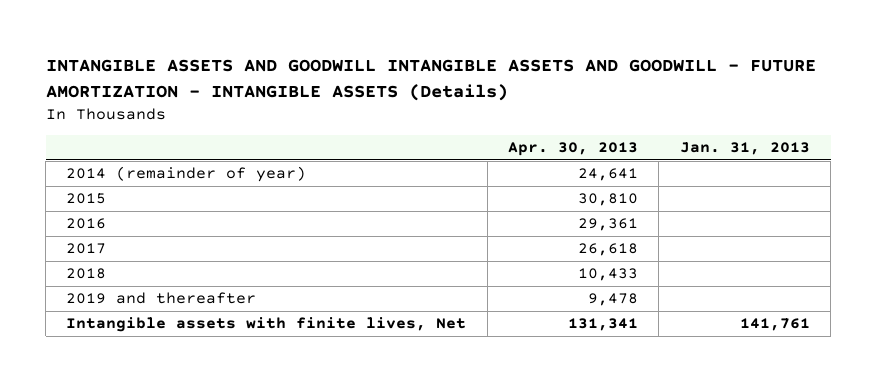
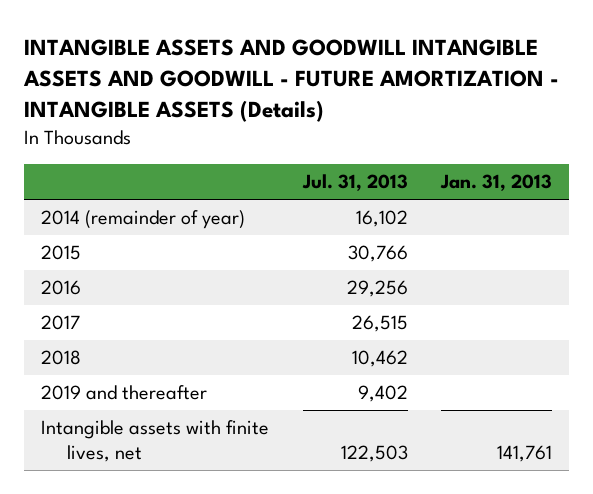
[508,142,639,157] Apr. 30, 2013 -> none
none -> [301,174,408,192] Jul. 31, 2013
[66,317,467,333] Intangible assets with finite lives, Net -> [40,420,269,463] Intangible assets with finite lives, net

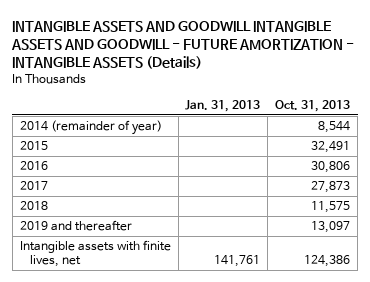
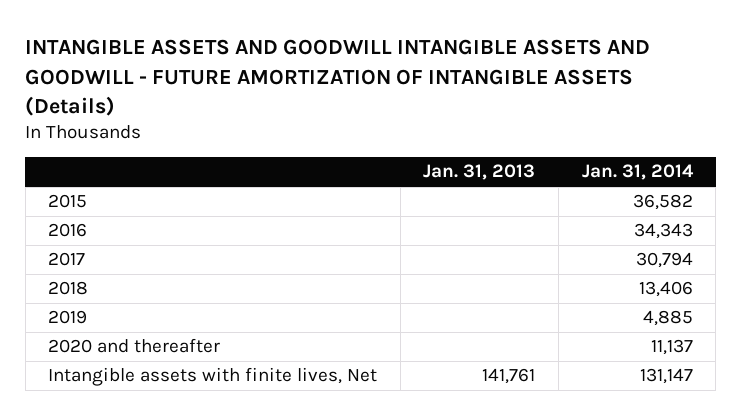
[11,20,355,70] INTANGIBLE ASSETS AND GOODWILL INTANGIBLE ASSETS AND GOODWILL - FUTURE AMORTIZATION - INTANGIBLE ASSETS (Details) -> [25,39,651,116] INTANGIBLE ASSETS AND GOODWILL INTANGIBLE ASSETS AND GOODWILL - FUTURE AMORTIZATION OF INTANGIBLE ASSETS (Details)
[275,100,351,113] Oct. 31, 2013 -> none
none -> [581,164,694,181] Jan. 31, 2014
[19,120,162,136] 2014 (remainder of year) -> none
none -> [48,310,88,325] 2019
[19,220,132,232] 2019 and thereafter -> [48,338,221,354] 2020 and thereafter
[19,240,171,267] Intangible assets with finite lives, net -> [48,367,378,387] Intangible assets with finite lives, Net

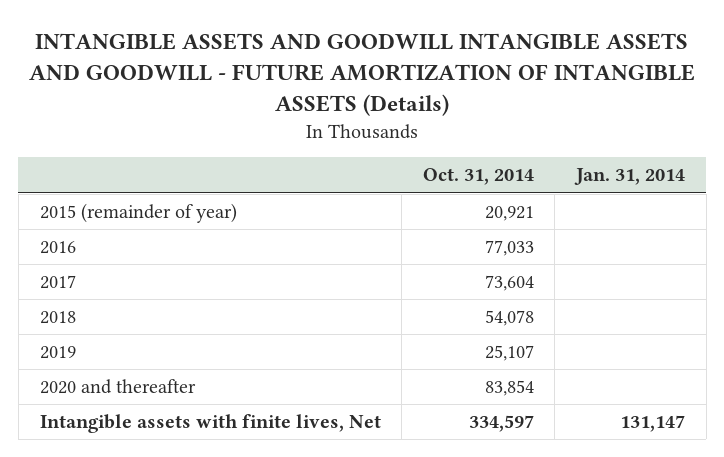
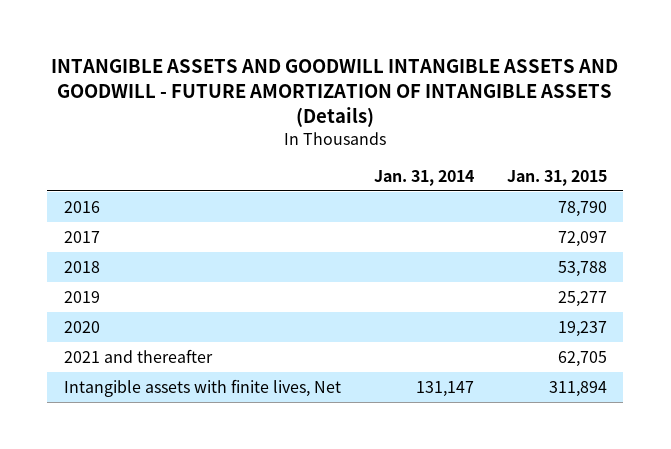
[422,168,534,186] Oct. 31, 2014 -> none
none -> [506,169,607,186] Jan. 31, 2015
[39,203,237,224] 2015 (remainder of year) -> none
none -> [63,320,100,333] 2020
[39,379,196,395] 2020 and thereafter -> [63,348,213,363] 2021 and thereafter

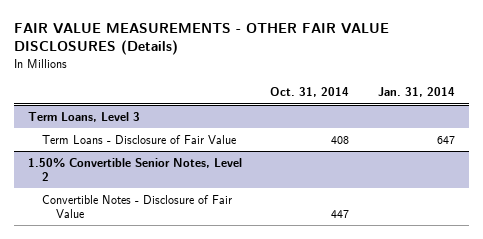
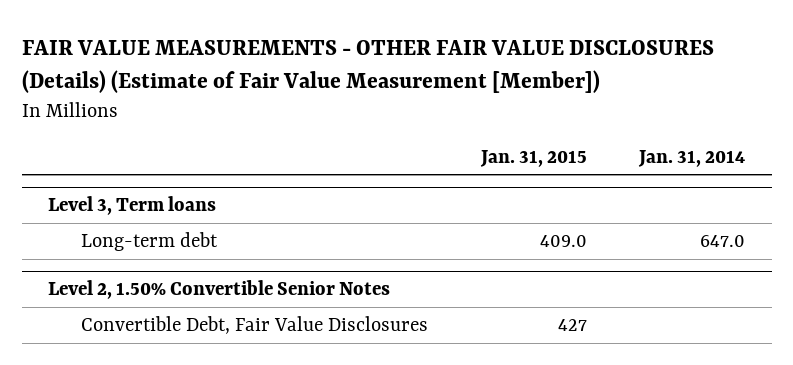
[13,22,389,56] FAIR VALUE MEASUREMENTS - OTHER FAIR VALUE DISCLOSURES (Details) -> [21,40,714,94] FAIR VALUE MEASUREMENTS - OTHER FAIR VALUE DISCLOSURES (Details) (Estimate of Fair Value Measurement [Member])
[270,87,350,98] Oct. 31, 2014 -> none
none -> [479,149,587,167] Jan. 31, 2015
[42,134,237,144] Term Loans - Disclosure of Fair Value -> none
[27,111,140,122] Term Loans, Level 3 -> [48,196,217,216] Level 3, Term loans
none -> [80,231,218,251] Long-term debt
[27,157,242,182] 1.50% Convertible Senior Notes, Level 2 -> [48,280,391,300] Level 2, 1.50% Convertible Senior Notes
[42,194,233,219] Convertible Notes - Disclosure of Fair Value -> [80,315,428,334] Convertible Debt, Fair Value Disclosures

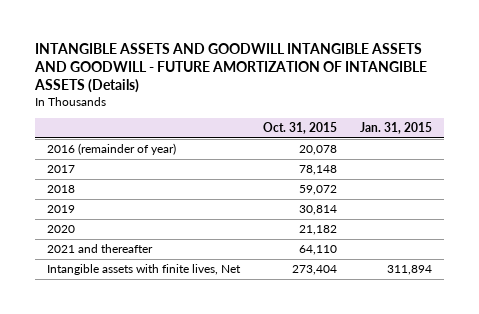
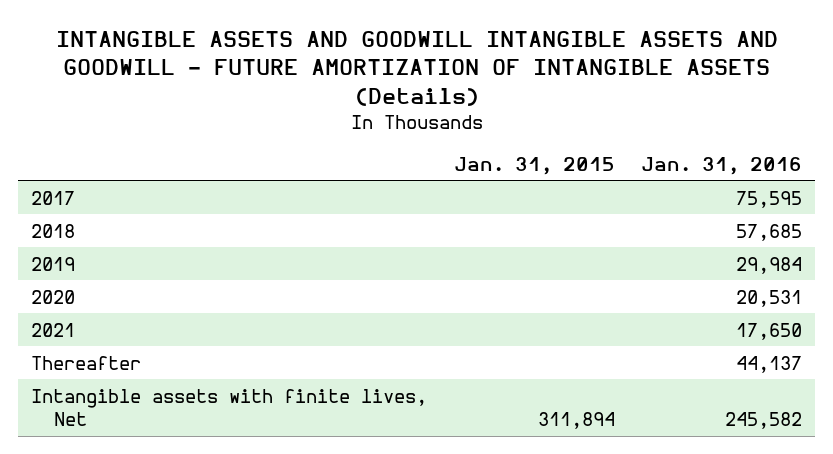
[263,122,338,135] Oct. 31, 2015 -> none
none -> [640,156,802,175] Jan. 31, 2016
[46,143,176,156] 2016 (remainder of year) -> none
none -> [31,322,76,337] 2021
[46,244,153,254] 2021 and thereafter -> [31,355,142,370] Thereafter

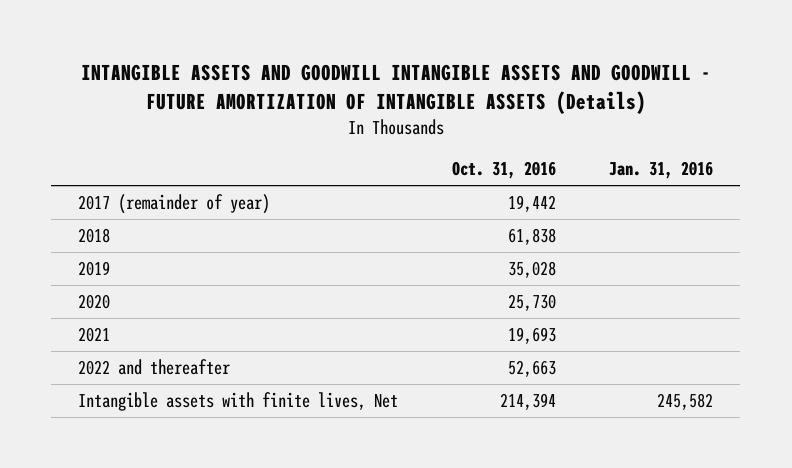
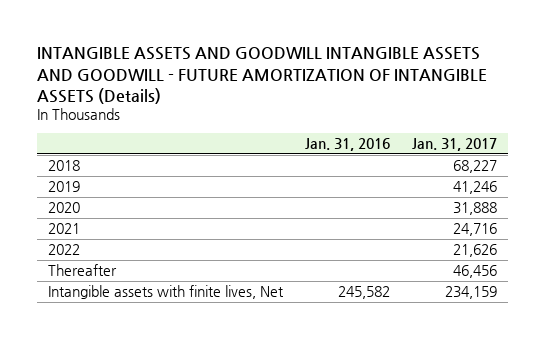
[451,161,556,180] Oct. 31, 2016 -> none
none -> [411,138,497,152] Jan. 31, 2017
[78,193,271,214] 2017 (remainder of year) -> none
none -> [48,244,81,256] 2022
[78,358,231,375] 2022 and thereafter -> [48,264,118,277] Thereafter

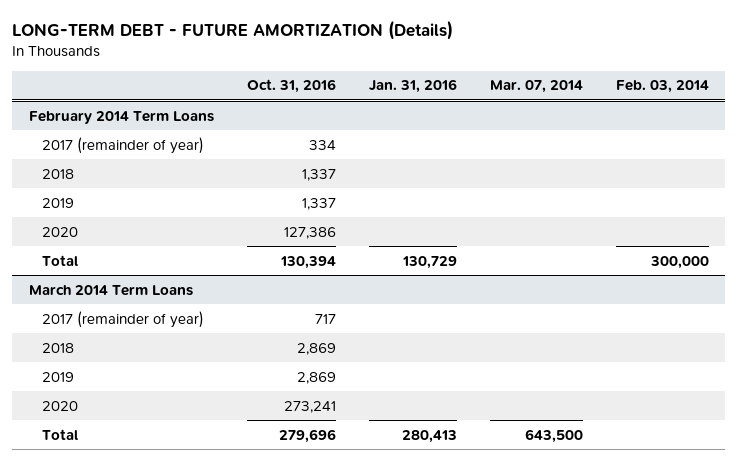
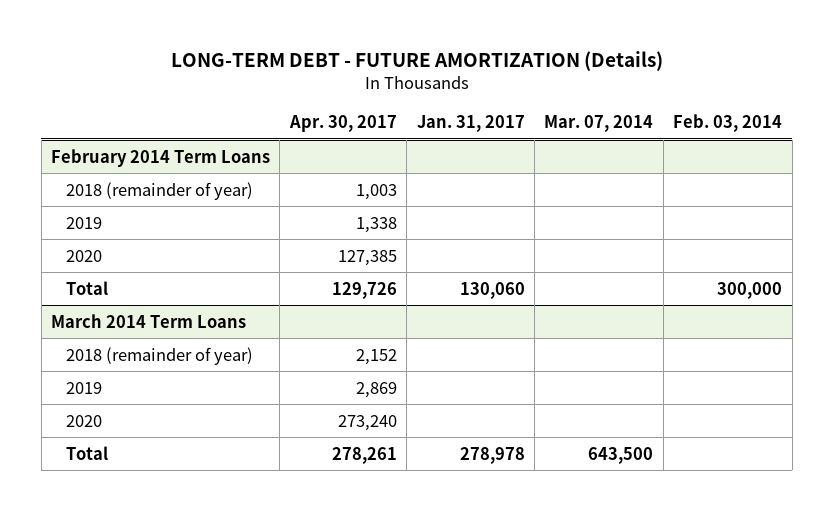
[246,79,336,94] Oct. 31, 2016 -> none
[368,79,457,94] Jan. 31, 2016 -> none
none -> [288,115,397,133] Apr. 30, 2017
none -> [416,115,525,133] Jan. 31, 2017
[41,168,74,179] 2018 -> none
[41,136,204,154] 2017 (remainder of year) -> [65,181,253,200] 2018 (remainder of year)
[41,342,74,353] 2018 -> none
[41,310,204,328] 2017 (remainder of year) -> [65,346,253,365] 2018 (remainder of year)

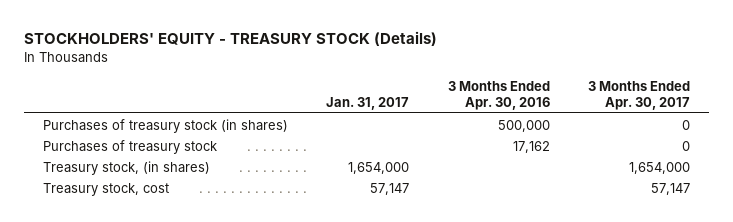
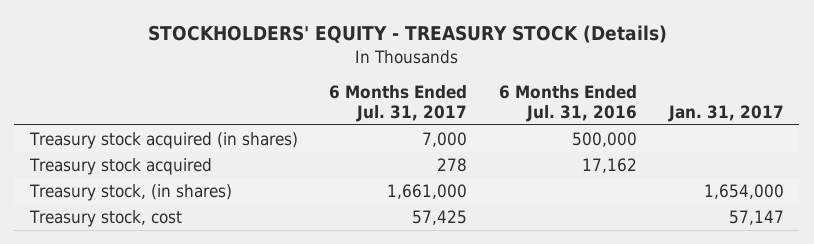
[447,80,550,110] 3 Months Ended Apr. 30, 2016 -> none
[587,80,690,110] 3 Months Ended Apr. 30, 2017 -> none
none -> [329,85,468,122] 6 Months Ended Jul. 31, 2017
none -> [499,85,638,122] 6 Months Ended Jul. 31, 2016
[43,118,289,133] Purchases of treasury stock (in shares) -> [28,131,298,149] Treasury stock acquired (in shares)
[43,139,218,154] Purchases of treasury stock -> [28,157,212,175] Treasury stock acquired

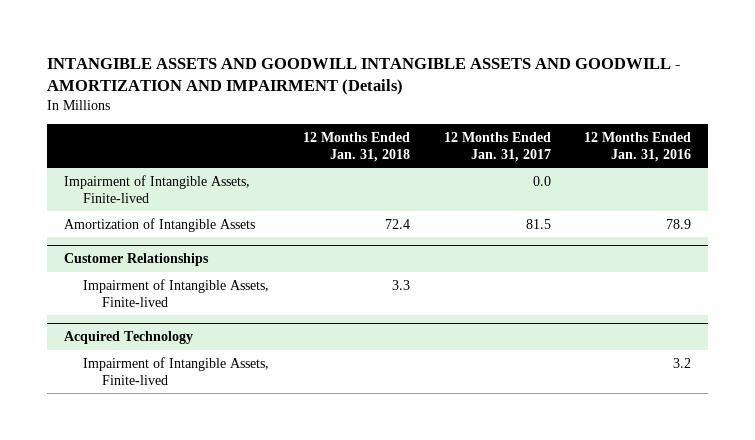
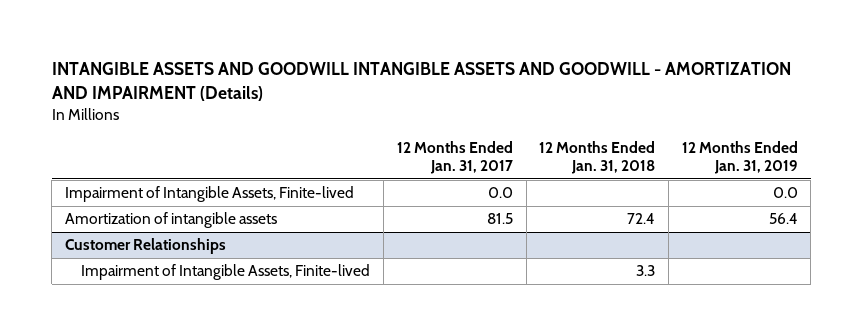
[584,131,692,162] 12 Months Ended Jan. 31, 2016 -> none
none -> [681,141,798,175] 12 Months Ended Jan. 31, 2019
[63,217,255,232] Amortization of Intangible Assets -> [64,212,277,229] Amortization of intangible assets
[63,331,193,345] Acquired Technology -> none
[82,356,269,385] Impairment of Intangible Assets, Finite-lived -> none

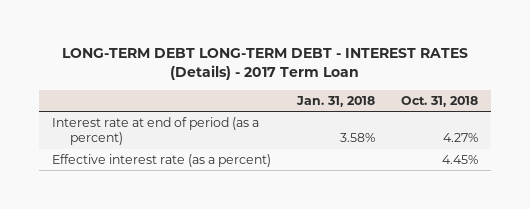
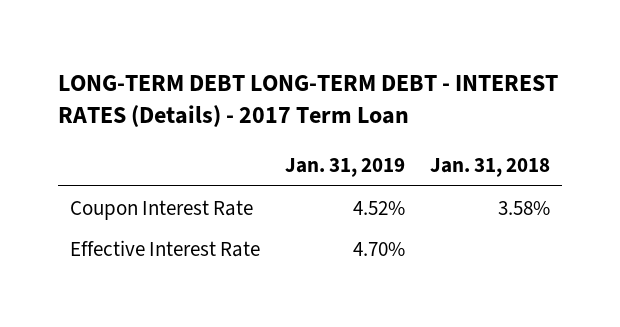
[400,95,478,107] Oct. 31, 2018 -> none
none -> [285,158,406,178] Jan. 31, 2019
[51,117,259,146] Interest rate at end of period (as a percent) -> [70,199,254,220] Coupon Interest Rate
[51,154,271,168] Effective interest rate (as a percent) -> [70,239,261,257] Effective Interest Rate

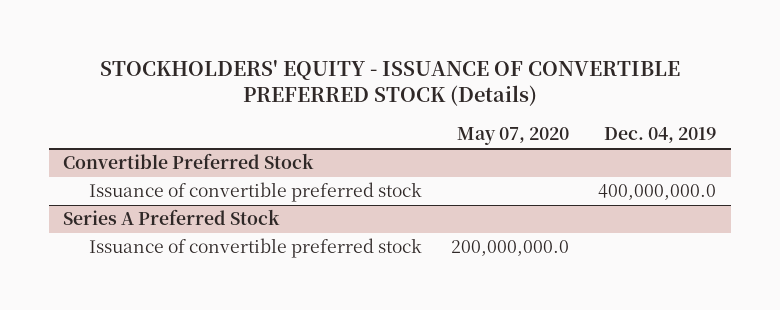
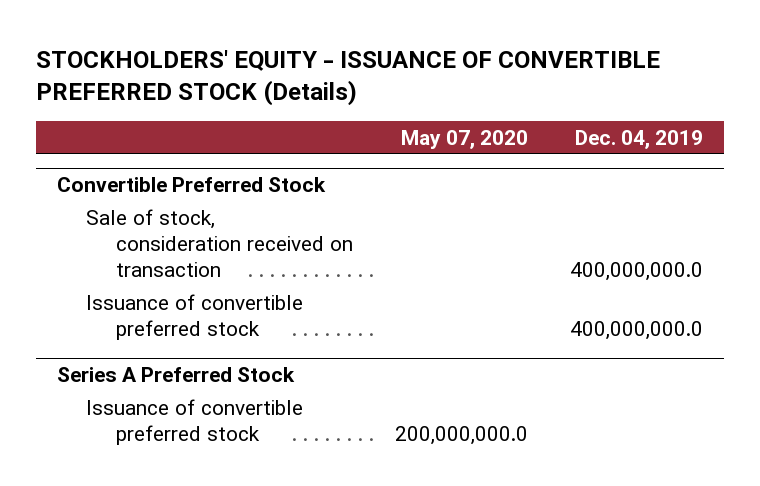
none -> [86,208,354,278] Sale of stock, consideration received on transaction

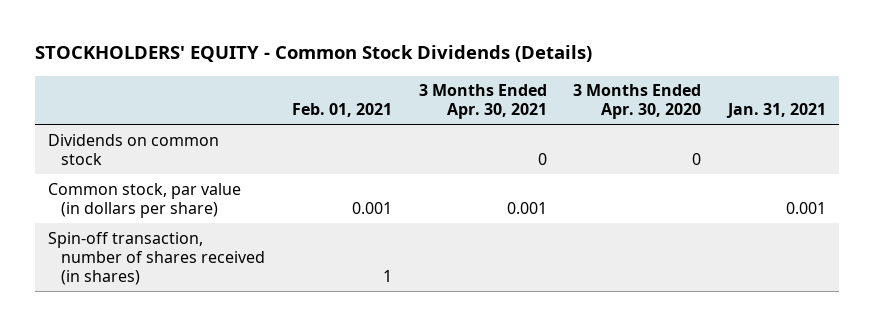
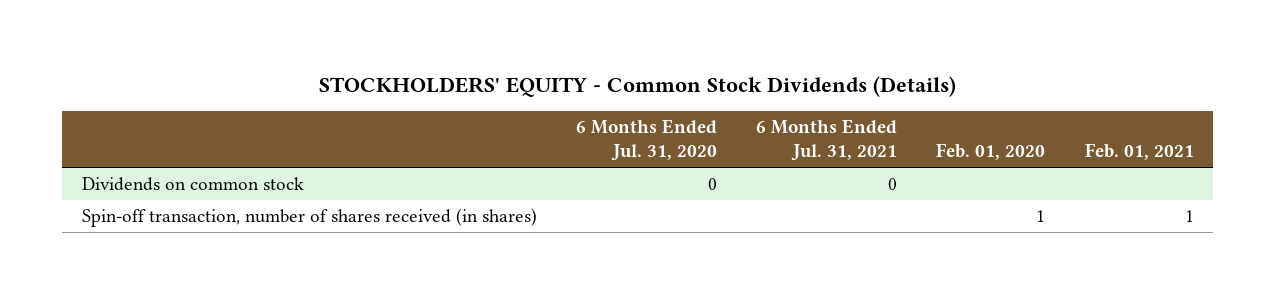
[418,84,547,120] 3 Months Ended Apr. 30, 2021 -> none
[573,84,702,120] 3 Months Ended Apr. 30, 2020 -> none
[725,103,826,119] Jan. 31, 2021 -> none
none -> [575,119,717,162] 6 Months Ended Jul. 31, 2020
none -> [756,119,898,162] 6 Months Ended Jul. 31, 2021
none -> [936,143,1046,161] Feb. 01, 2020
[47,182,241,218] Common stock, par value (in dollars per share) -> none

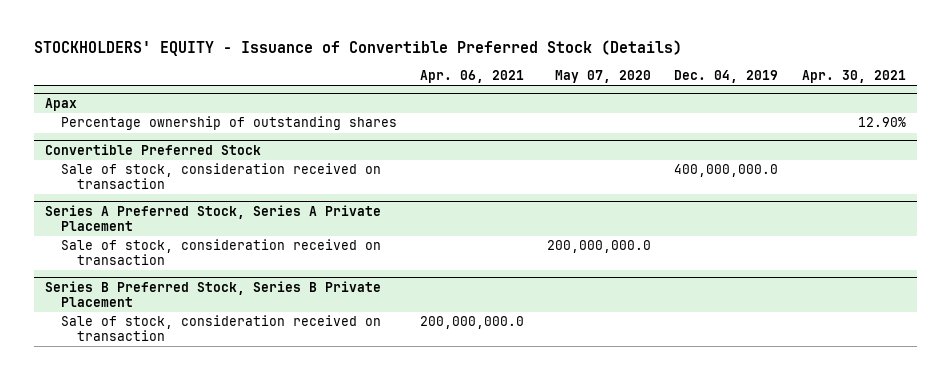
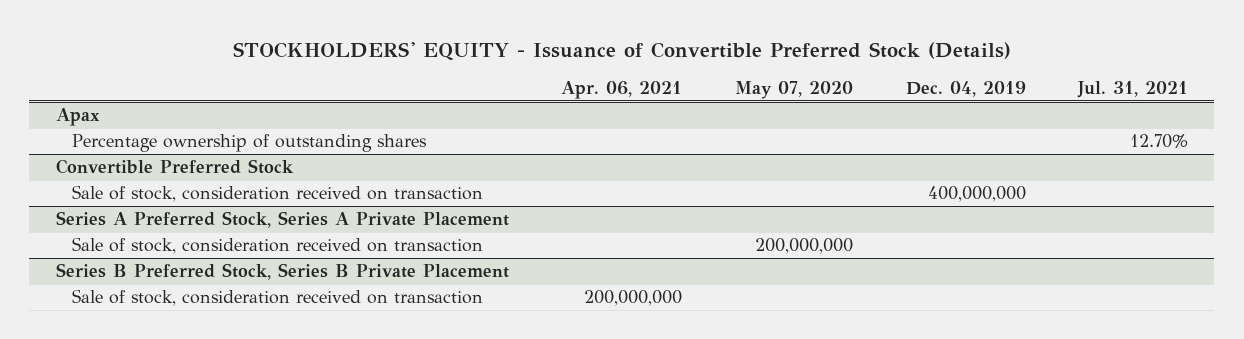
[801,70,906,84] Apr. 30, 2021 -> none
none -> [1077,81,1189,99] Jul. 31, 2021
[674,164,779,178] 400,000,000.0 -> [927,186,1026,203] 400,000,000
[547,240,652,254] 200,000,000.0 -> [754,238,853,255] 200,000,000
[420,316,525,330] 200,000,000.0 -> [584,290,683,307] 200,000,000

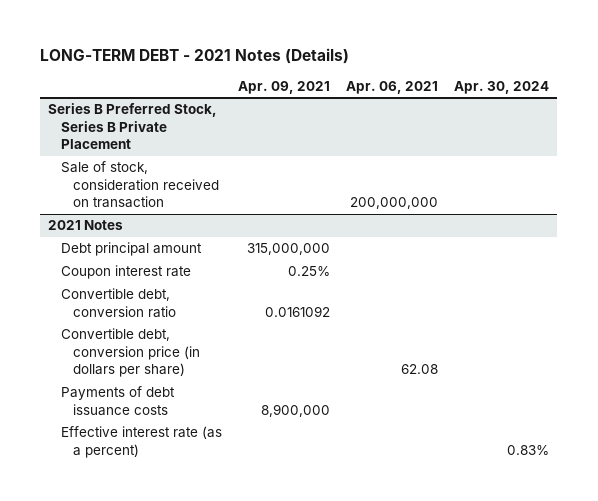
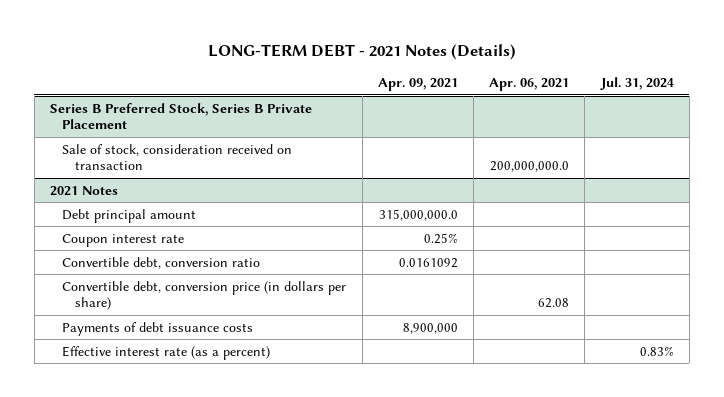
[454,80,550,94] Apr. 30, 2024 -> none
none -> [599,77,674,91] Jul. 31, 2024
[350,197,439,210] 200,000,000 -> [490,161,570,173] 200,000,000.0
[247,243,331,256] 315,000,000 -> [378,208,458,221] 315,000,000.0

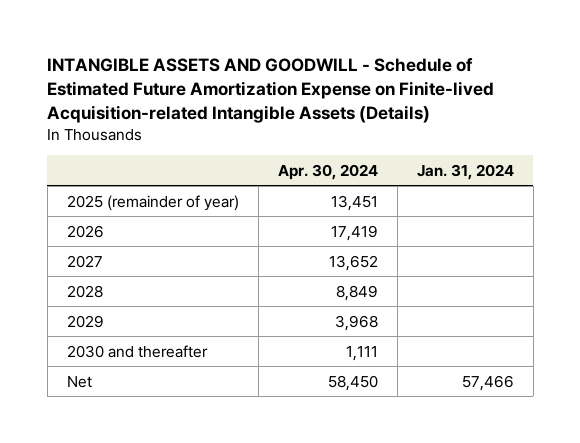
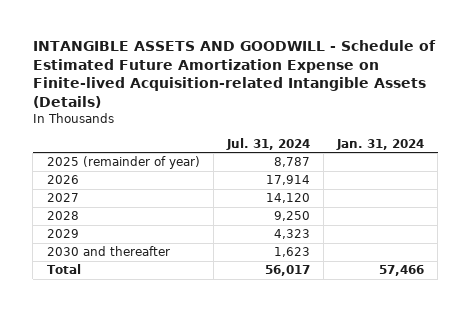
[277,163,378,180] Apr. 30, 2024 -> none
none -> [225,137,310,150] Jul. 31, 2024
[66,375,92,388] Net -> [46,264,81,275] Total

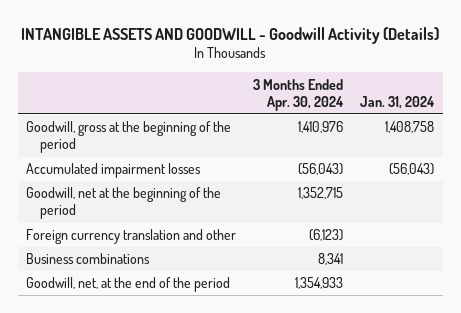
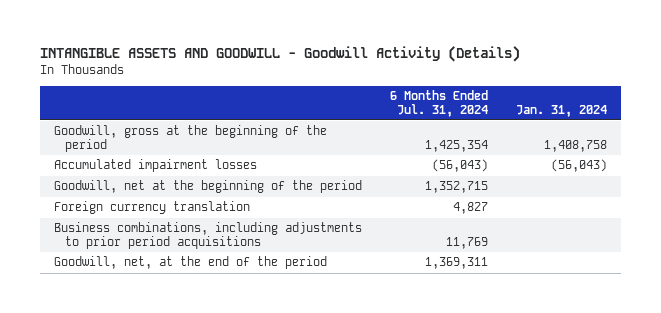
[253,78,345,111] 3 Months Ended Apr. 30, 2024 -> none
none -> [390,89,489,117] 6 Months Ended Jul. 31, 2024
[26,229,237,245] Foreign currency translation and other -> [54,201,251,215] Foreign currency translation
[26,253,151,265] Business combinations -> [54,222,363,249] Business combinations, including adjustments to prior period acquisitions

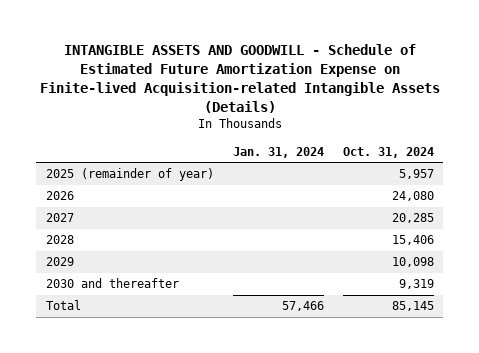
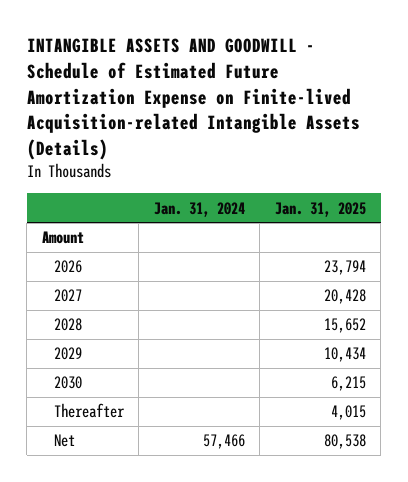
[342,146,434,158] Oct. 31, 2024 -> none
none -> [274,201,366,217] Jan. 31, 2025
[45,168,214,182] 2025 (remainder of year) -> none
none -> [41,231,84,245] Amount
[45,278,179,289] 2030 and thereafter -> none
none -> [53,376,82,390] 2030
none -> [53,403,125,419] Thereafter
[45,300,81,311] Total -> [53,434,75,448] Net

